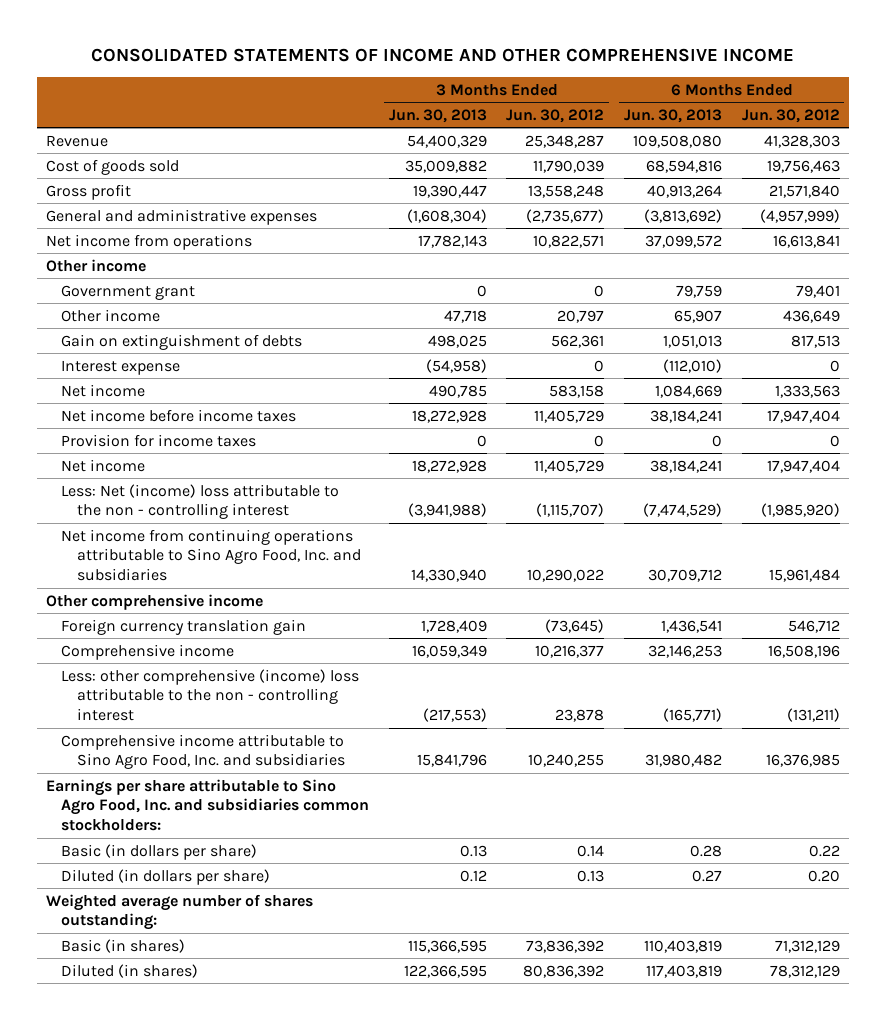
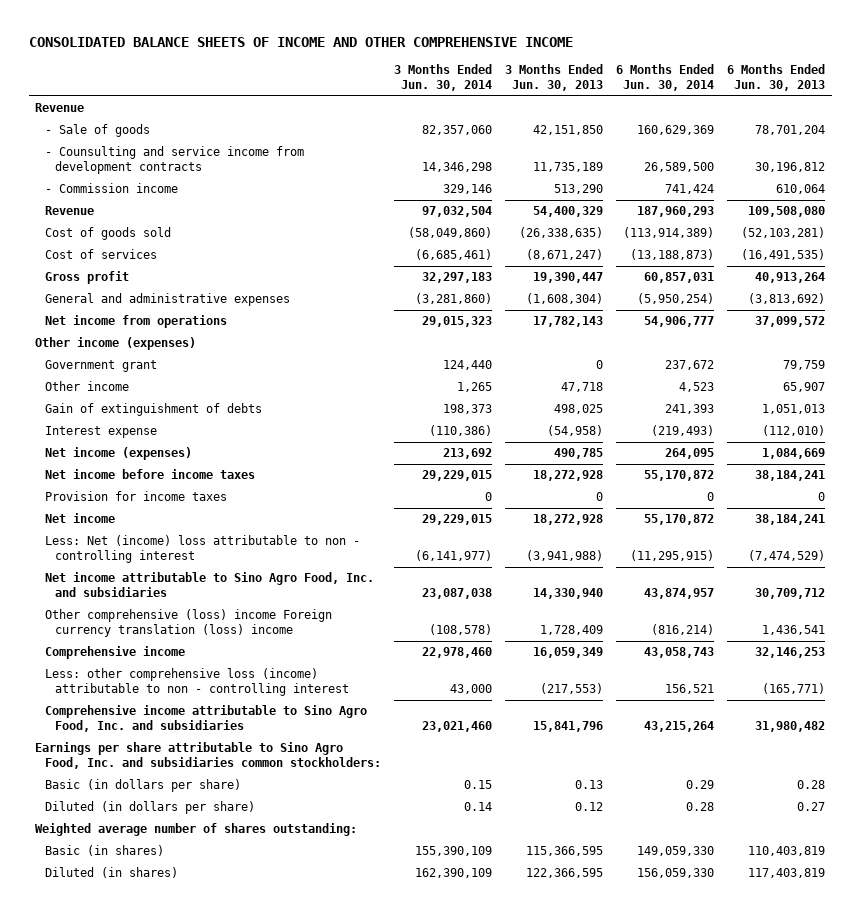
[90,48,794,63] CONSOLIDATED STATEMENTS OF INCOME AND OTHER COMPREHENSIVE INCOME -> [28,37,573,48] CONSOLIDATED BALANCE SHEETS OF INCOME AND OTHER COMPREHENSIVE INCOME
[506,108,605,123] Jun. 30, 2012 -> none
[741,108,840,123] Jun. 30, 2012 -> none
none -> [394,64,493,92] 3 Months Ended Jun. 30, 2014
none -> [616,64,715,92] 6 Months Ended Jun. 30, 2014
none -> [35,103,85,113] Revenue
none -> [45,124,151,138] - Sale of goods
none -> [45,146,305,175] - Counsulting and service income from development contracts
none -> [45,183,179,194] - Commission income
[404,159,487,173] 35,009,882 -> [519,227,604,239] (26,338,635)
[646,159,723,173] 68,594,816 -> [741,227,826,239] (52,103,281)
none -> [45,249,158,260] Cost of services
[46,258,147,272] Other income -> [35,337,197,351] Other income (expenses)
[61,333,303,350] Gain on extinguishment of debts -> [45,403,263,417] Gain of extinguishment of debts
[61,383,146,397] Net income -> [45,447,193,461] Net income (expenses)
[46,593,264,610] Other comprehensive income -> none
[61,483,340,520] Less: Net (income) loss attributable to the non - controlling interest -> [45,535,361,564] Less: Net (income) loss attributable to non - controlling interest
[61,528,361,582] Net income from continuing operations attributable to Sino Agro Food, Inc. and subsidiaries -> [45,572,375,598] Net income attributable to Sino Agro Food, Inc. and subsidiaries
[61,618,307,635] Foreign currency translation gain -> [45,609,333,638] Other comprehensive (loss) income Foreign currency translation (loss) income
[61,668,360,722] Less: other comprehensive (income) loss attributable to the non - controlling interest -> [45,668,350,697] Less: other comprehensive loss (income) attributable to non - controlling interest

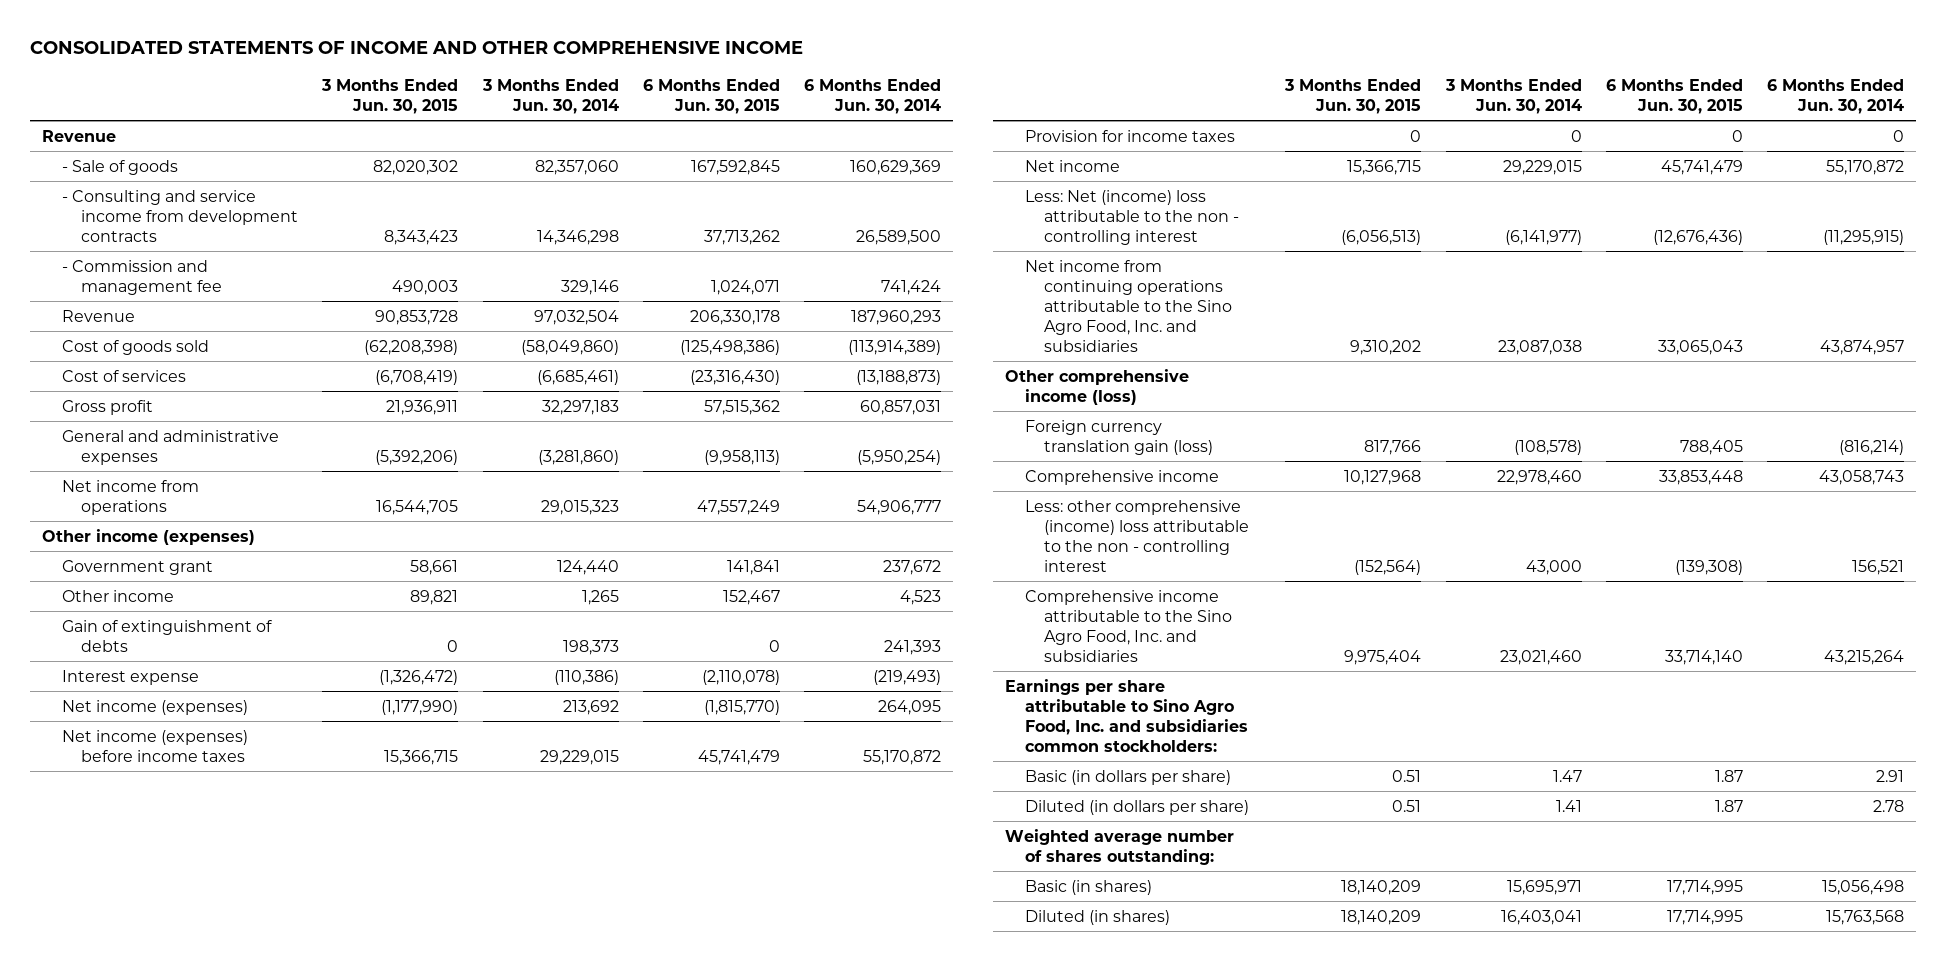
[28,37,573,48] CONSOLIDATED BALANCE SHEETS OF INCOME AND OTHER COMPREHENSIVE INCOME -> [29,41,803,55] CONSOLIDATED STATEMENTS OF INCOME AND OTHER COMPREHENSIVE INCOME
[505,64,604,92] 3 Months Ended Jun. 30, 2013 -> none
[727,64,826,92] 6 Months Ended Jun. 30, 2013 -> none
none -> [321,78,459,114] 3 Months Ended Jun. 30, 2015
none -> [642,78,780,114] 6 Months Ended Jun. 30, 2015
[45,146,305,175] - Counsulting and service income from development contracts -> [61,189,299,242] - Consulting and service income from development contracts
[45,183,179,194] - Commission income -> [61,259,223,295] - Commission and management fee
[45,469,256,480] Net income before income taxes -> [61,729,248,762] Net income (expenses) before income taxes
[45,535,361,564] Less: Net (income) loss attributable to non - controlling interest -> [1024,189,1240,245] Less: Net (income) loss attributable to the non - controlling interest
[45,572,375,598] Net income attributable to Sino Agro Food, Inc. and subsidiaries -> [1024,259,1233,352] Net income from continuing operations attributable to the Sino Agro Food, Inc. and subsidiaries
none -> [1004,368,1189,405] Other comprehensive income (loss)
[45,609,333,638] Other comprehensive (loss) income Foreign currency translation (loss) income -> [1024,419,1214,455] Foreign currency translation gain (loss)
[45,668,350,697] Less: other comprehensive loss (income) attributable to non - controlling interest -> [1024,499,1250,572] Less: other comprehensive (income) loss attributable to the non - controlling interest
[45,705,368,733] Comprehensive income attributable to Sino Agro Food, Inc. and subsidiaries -> [1024,589,1233,662] Comprehensive income attributable to the Sino Agro Food, Inc. and subsidiaries
[464,780,493,790] 0.15 -> [1552,769,1582,782] 1.47
[686,780,715,790] 0.29 -> [1876,769,1905,782] 2.91
[464,802,493,812] 0.14 -> [1555,799,1582,812] 1.41
[686,802,715,812] 0.28 -> [1873,799,1905,812] 2.78
[415,846,493,857] 155,390,109 -> [1506,879,1582,895] 15,695,971
[637,846,715,857] 149,059,330 -> [1822,879,1905,895] 15,056,498
[415,868,493,879] 162,390,109 -> [1500,909,1582,925] 16,403,041
[637,868,715,879] 156,059,330 -> [1826,909,1905,925] 15,763,568

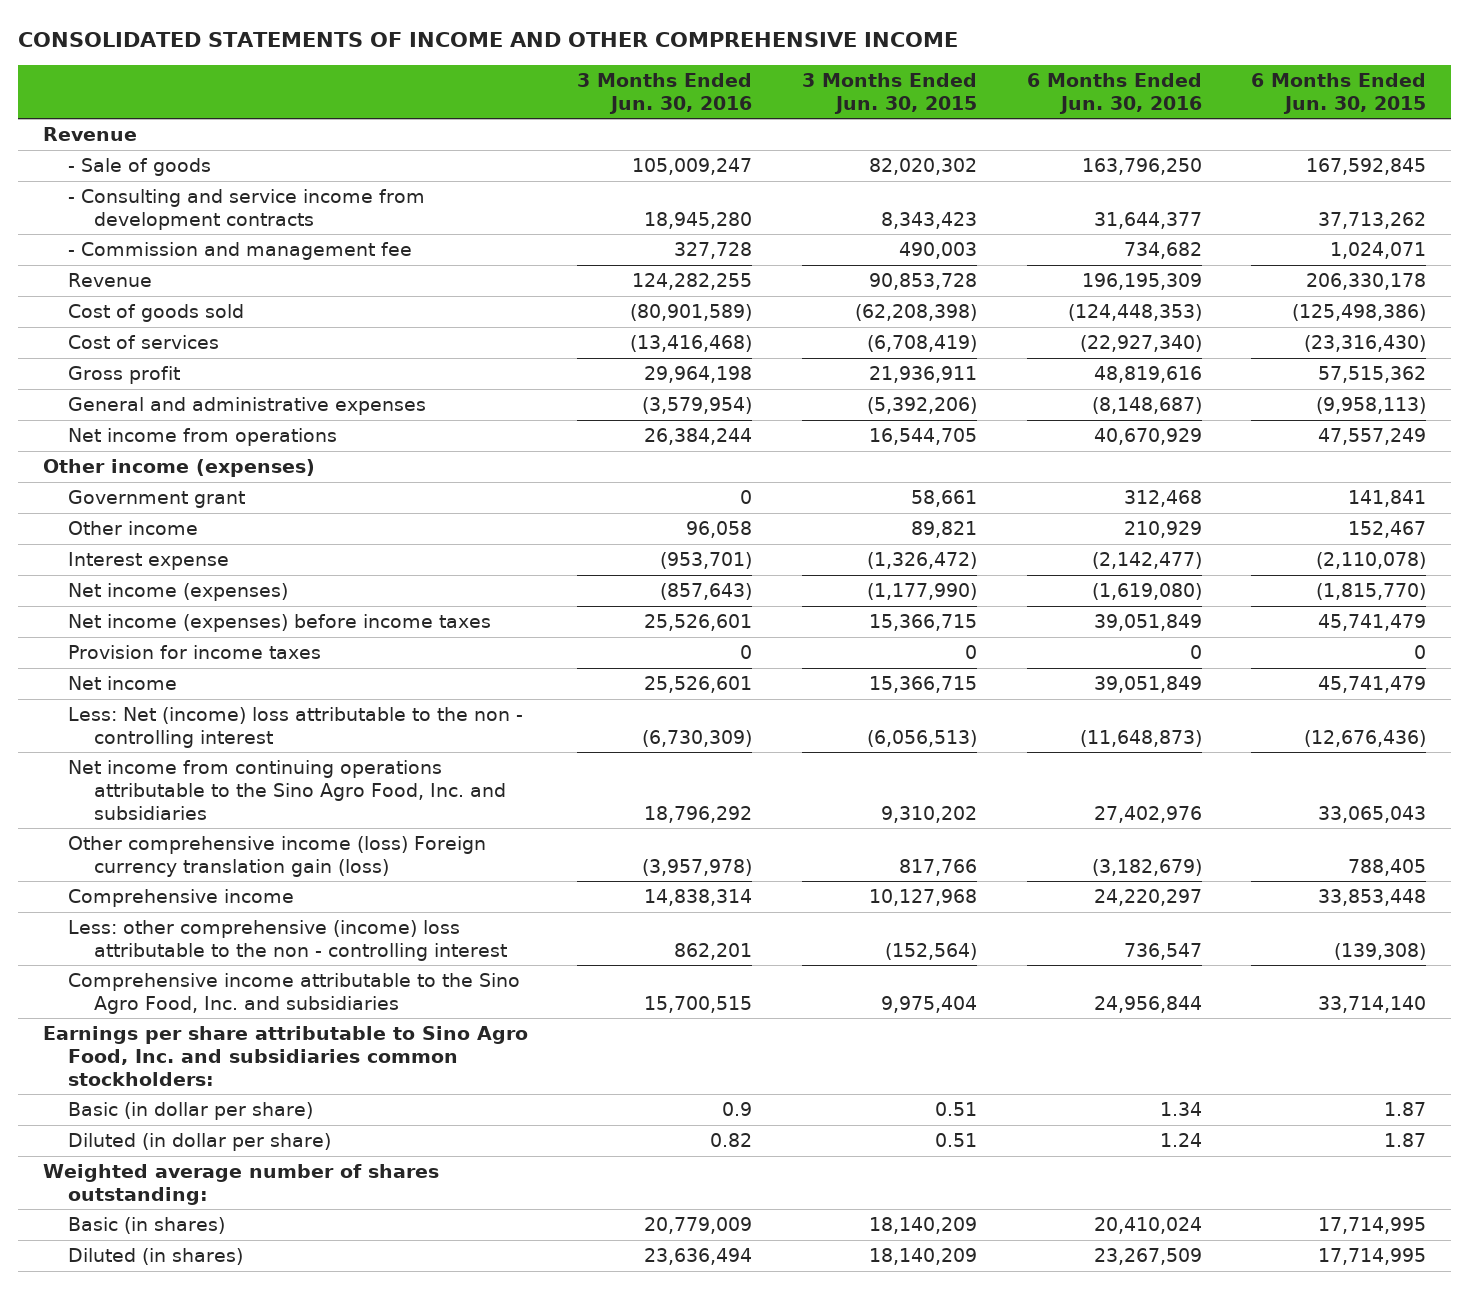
[481,78,619,114] 3 Months Ended Jun. 30, 2014 -> none
[804,78,942,114] 6 Months Ended Jun. 30, 2014 -> none
none -> [577,73,753,114] 3 Months Ended Jun. 30, 2016
none -> [1026,73,1202,114] 6 Months Ended Jun. 30, 2016
[61,619,272,652] Gain of extinguishment of debts -> none
[1004,368,1189,405] Other comprehensive income (loss) -> none
[1024,419,1214,455] Foreign currency translation gain (loss) -> [68,836,487,877] Other comprehensive income (loss) Foreign currency translation gain (loss)
[1024,769,1231,785] Basic (in dollars per share) -> [68,1102,314,1121] Basic (in dollar per share)
[1024,799,1249,815] Diluted (in dollars per share) -> [68,1133,332,1152] Diluted (in dollar per share)

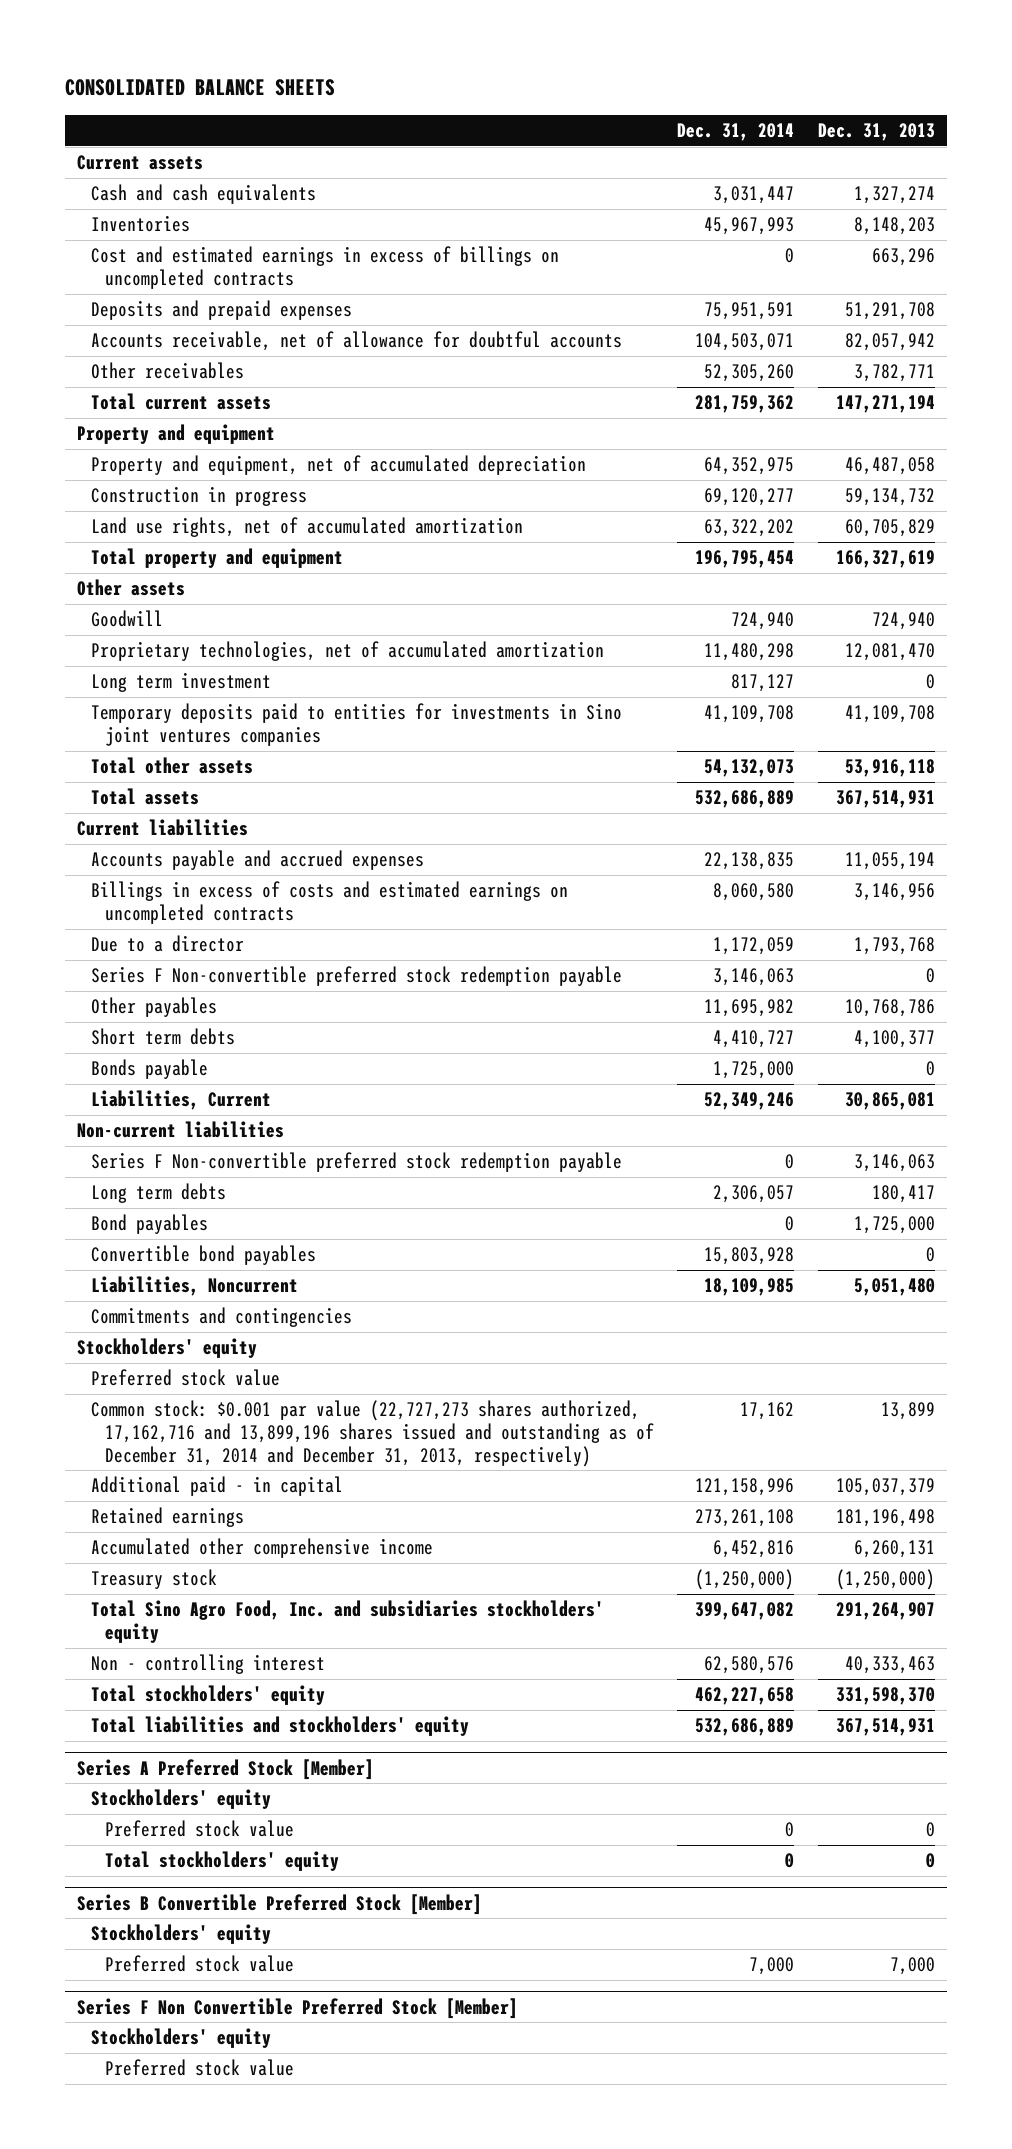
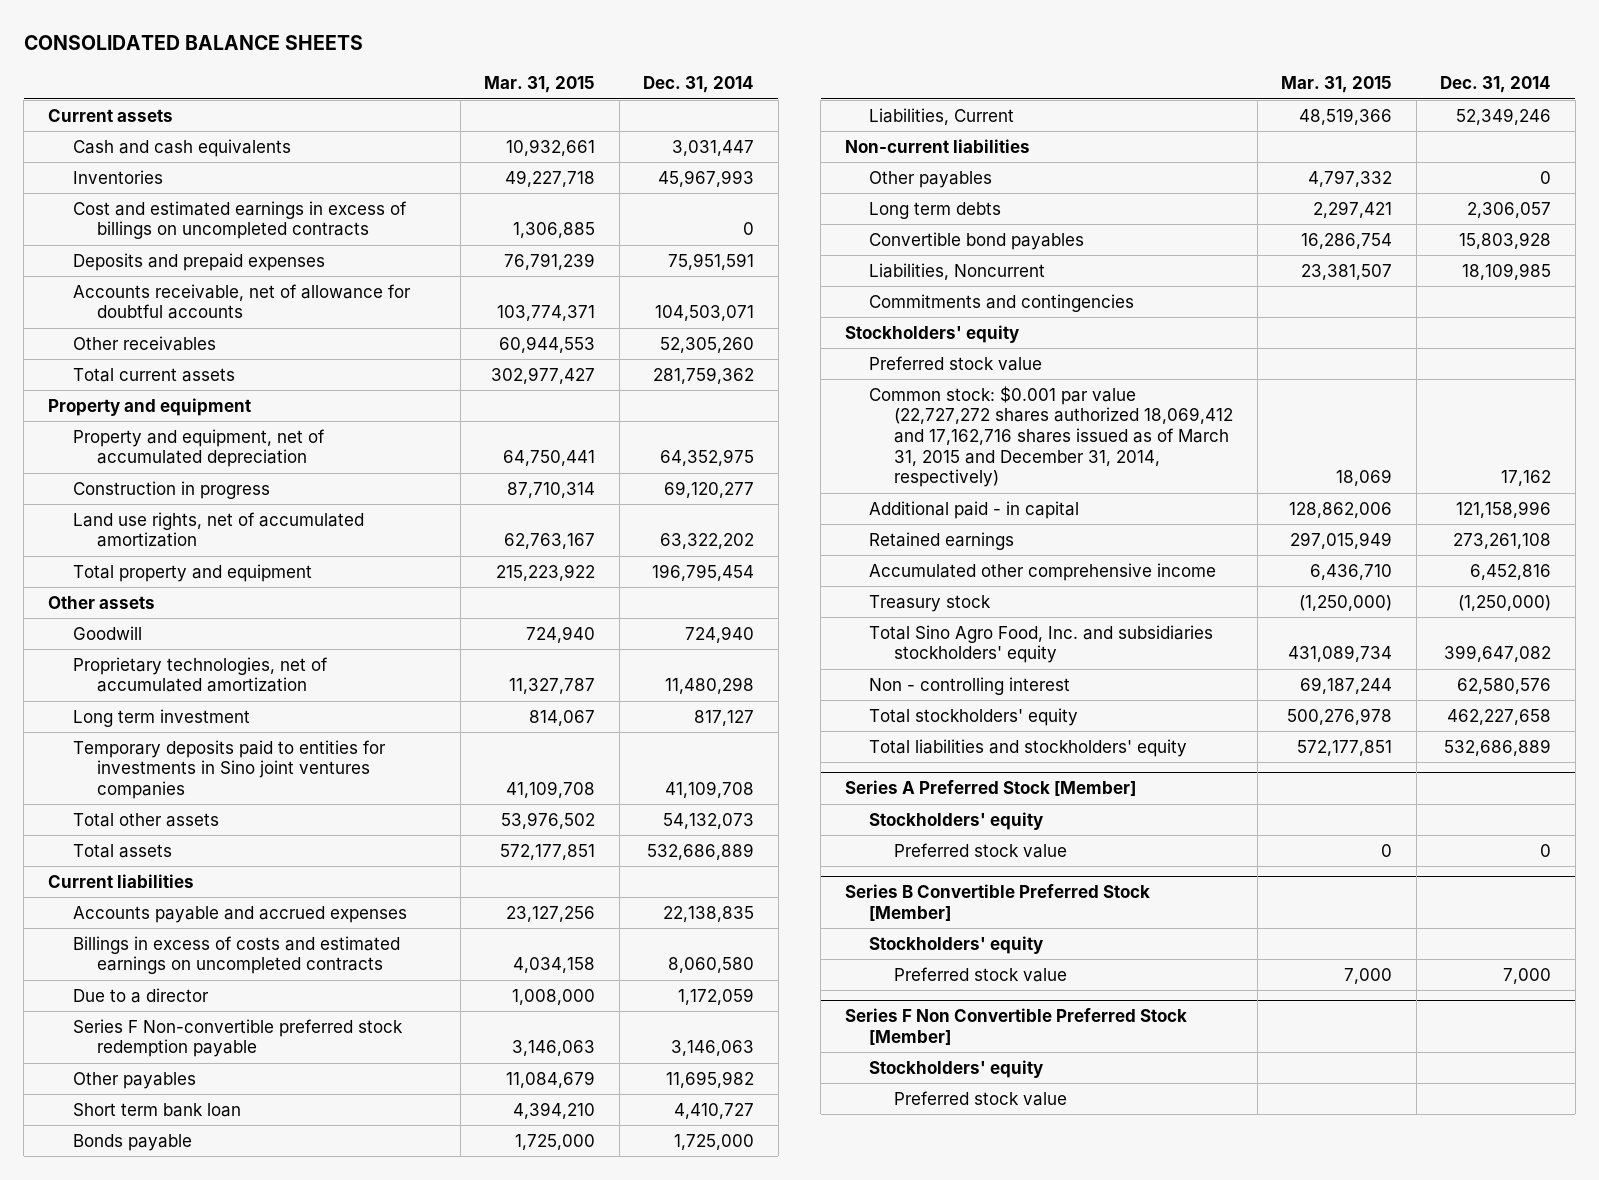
[818,122,936,141] Dec. 31, 2013 -> none
none -> [484,76,596,94] Mar. 31, 2015
[90,1028,235,1046] Short term debts -> [72,1102,241,1117] Short term bank loan
[90,1152,622,1173] Series F Non-convertible preferred stock redemption payable -> none
none -> [869,170,993,188] Other payables
[90,1214,208,1235] Bond payables -> none
[90,1400,654,1467] Common stock: $0.001 par value (22,727,273 shares authorized, 17,162,716 and 13,899,196 shares issued and outstanding as of December 31, 2014 and December 31, 2013, respectively) -> [869,385,1234,488] Common stock: $0.001 par value (22,727,272 shares authorized 18,069,412 and 17,162,716 shares issued as of March 31, 2015 and December 31, 2014, respectively)
[104,1851,339,1872] Total stockholders' equity -> none

